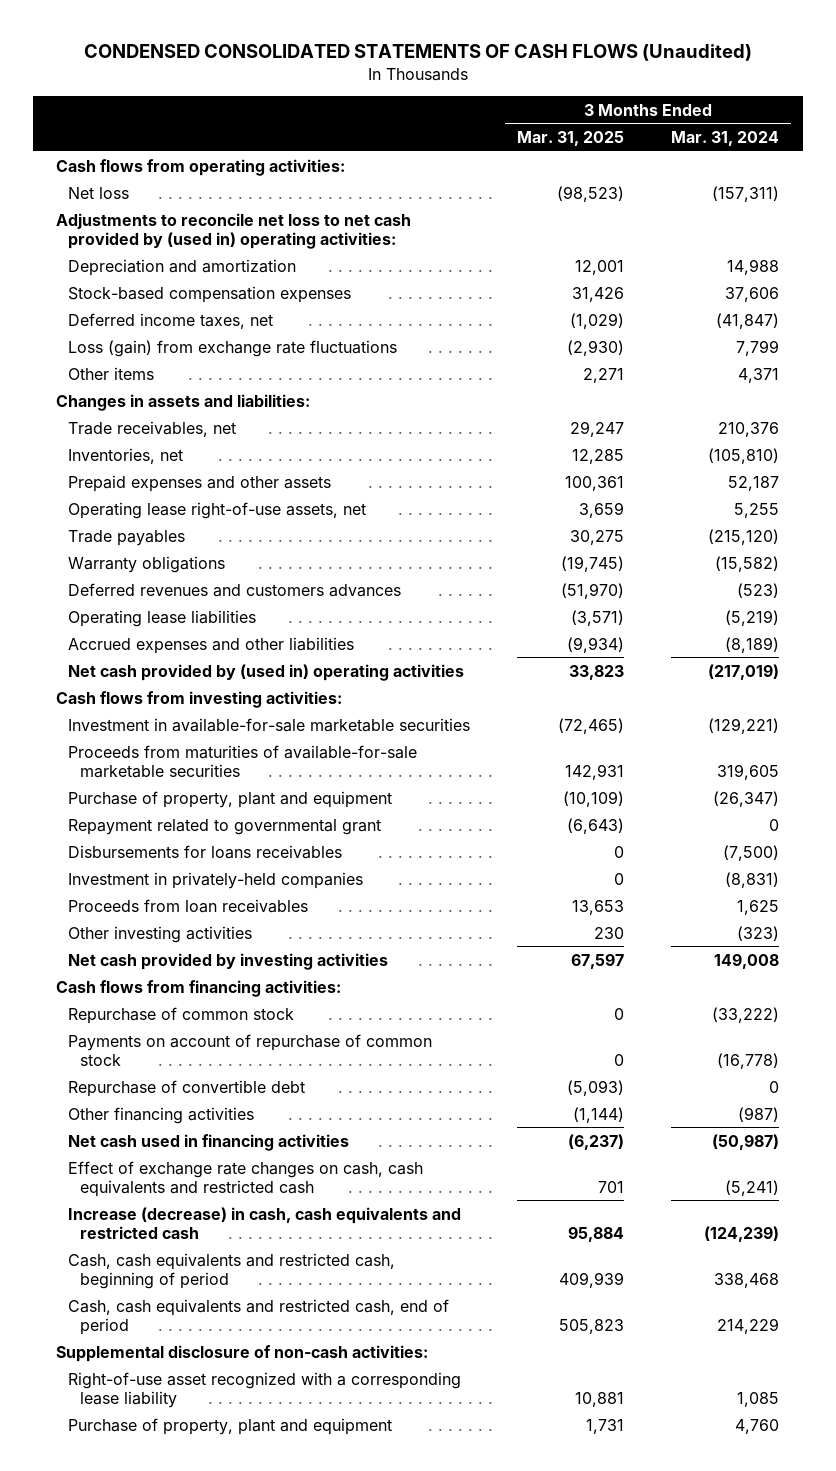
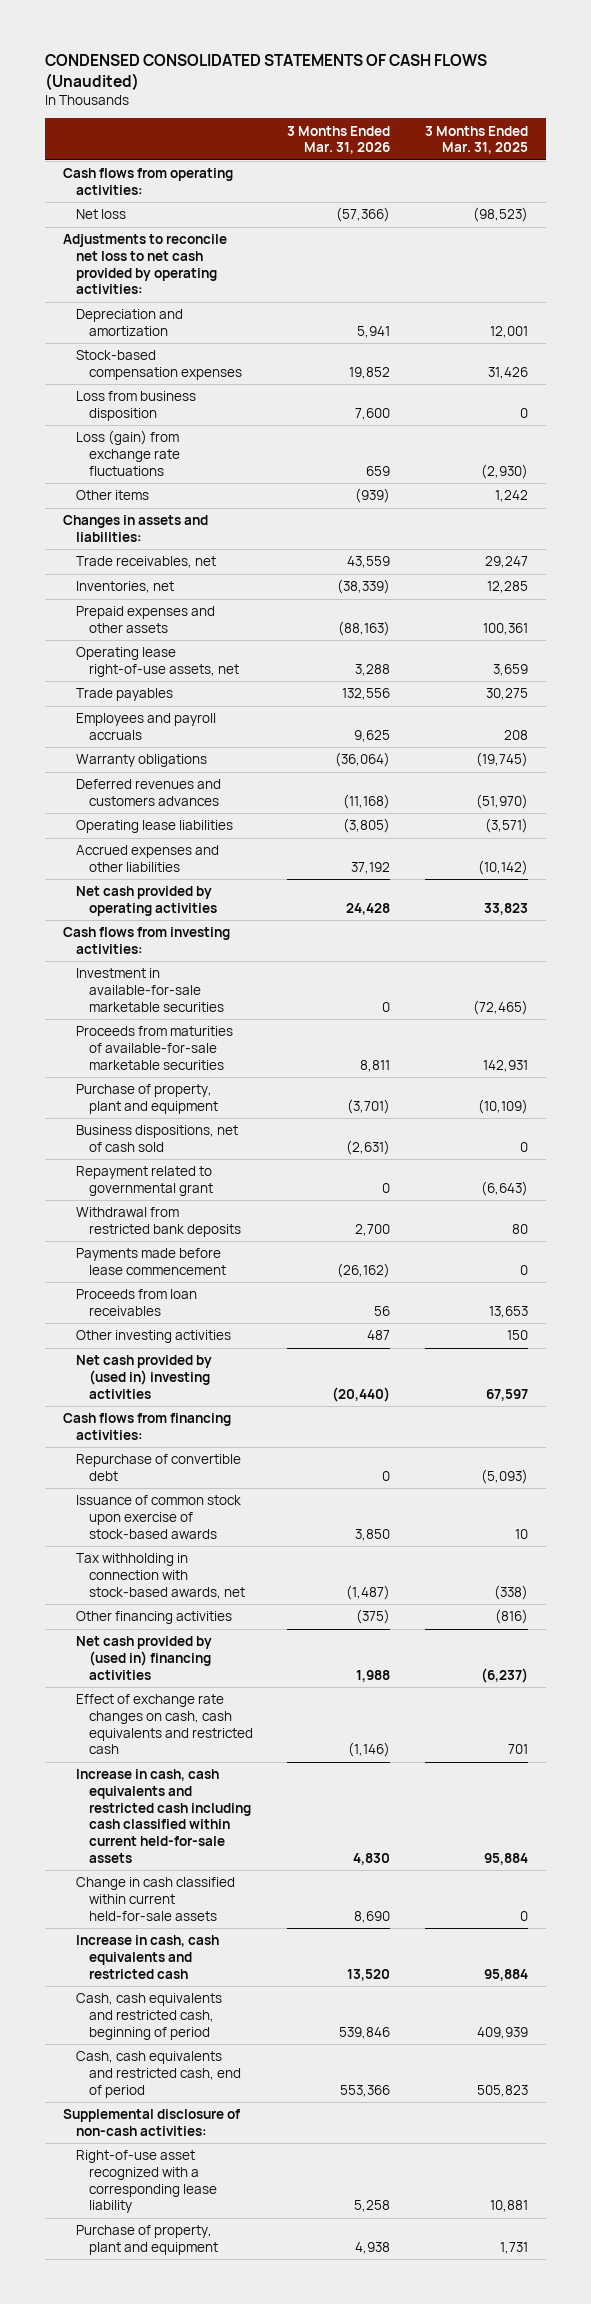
[671,131,780,147] Mar. 31, 2024 -> none
none -> [287,125,391,155] 3 Months Ended Mar. 31, 2026
[56,212,412,249] Adjustments to reconcile net loss to net cash provided by (used in) operating activities: -> [62,234,227,295] Adjustments to reconcile net loss to net cash provided by operating activities:
[67,312,273,329] Deferred income taxes, net -> none
none -> [75,391,196,421] Loss from business disposition
[583,367,625,383] 2,271 -> [495,490,529,503] 1,242
none -> [75,713,216,740] Employees and payroll accruals
[567,636,625,653] (9,934) -> [478,859,529,875] (10,142)
[67,663,464,681] Net cash provided by (used in) operating activities -> [75,886,217,916] Net cash provided by operating activities
none -> [75,1125,238,1152] Business dispositions, net of cash sold
[67,844,342,859] Disbursements for loans receivables -> none
[67,871,363,889] Investment in privately-held companies -> none
none -> [75,1207,241,1237] Withdrawal from restricted bank deposits
none -> [75,1248,226,1275] Payments made before lease commencement
[594,926,625,939] 230 -> [507,1330,529,1341] 150
[67,952,388,970] Net cash provided by investing activities -> [75,1355,212,1399] Net cash provided by (used in) investing activities
[67,1006,294,1024] Repurchase of common stock -> none
[67,1033,432,1066] Payments on account of repurchase of common stock -> none
none -> [75,1495,241,1539] Issuance of common stock upon exercise of stock-based awards
none -> [75,1553,245,1599] Tax withholding in connection with stock-based awards, net
[573,1106,625,1123] (1,144) -> [495,1609,529,1625] (816)
[67,1133,349,1151] Net cash used in financing activities -> [75,1636,212,1680] Net cash provided by (used in) financing activities
none -> [75,1769,251,1863] Increase in cash, cash equivalents and restricted cash including cash classified within current held-for-sale assets
none -> [75,1877,235,1921] Change in cash classified within current held-for-sale assets
[67,1206,461,1239] Increase (decrease) in cash, cash equivalents and restricted cash -> [75,1935,219,1979] Increase in cash, cash equivalents and restricted cash

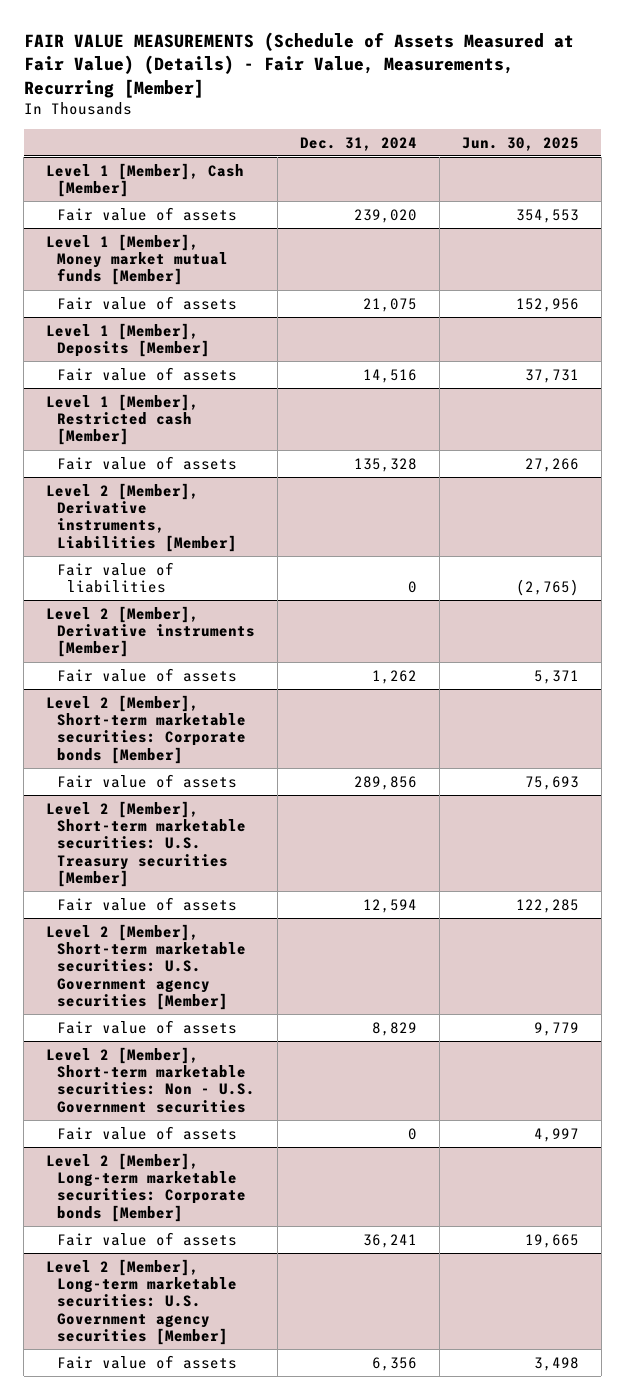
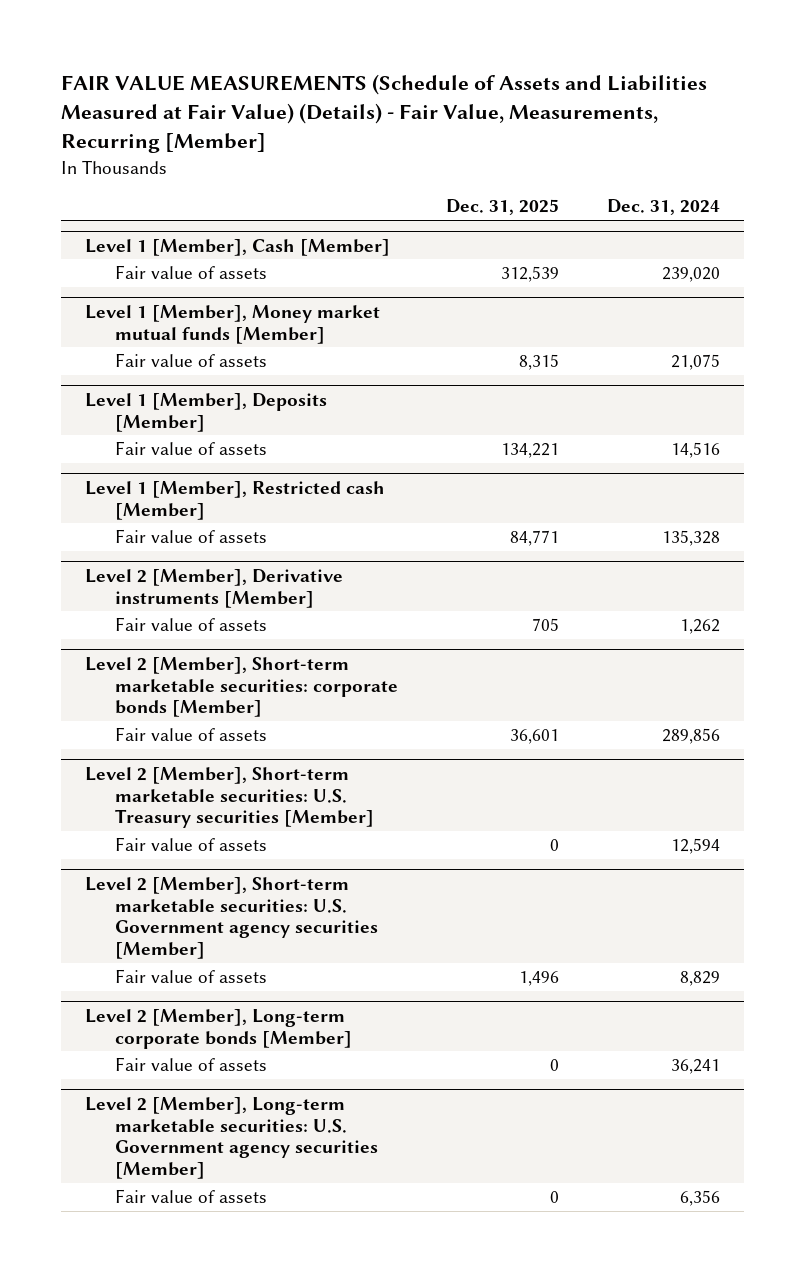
[23,32,574,98] FAIR VALUE MEASUREMENTS (Schedule of Assets Measured at Fair Value) (Details) - Fair Value, Measurements, Recurring [Member] -> [61,74,708,154] FAIR VALUE MEASUREMENTS (Schedule of Assets and Liabilities Measured at Fair Value) (Details) - Fair Value, Measurements, Recurring [Member]
[461,136,579,151] Jun. 30, 2025 -> none
none -> [445,199,559,216] Dec. 31, 2025
[46,482,237,552] Level 2 [Member], Derivative instruments, Liabilities [Member] -> none
[56,561,174,594] Fair value of liabilities -> none
[46,694,246,764] Level 2 [Member], Short-term marketable securities: Corporate bonds [Member] -> [85,656,398,718] Level 2 [Member], Short-term marketable securities: corporate bonds [Member]
[46,1046,255,1113] Level 2 [Member], Short-term marketable securities: Non - U.S. Government securities -> none
[56,1125,237,1140] Fair value of assets -> none
[46,1152,246,1222] Level 2 [Member], Long-term marketable securities: Corporate bonds [Member] -> [85,1008,352,1049] Level 2 [Member], Long-term corporate bonds [Member]

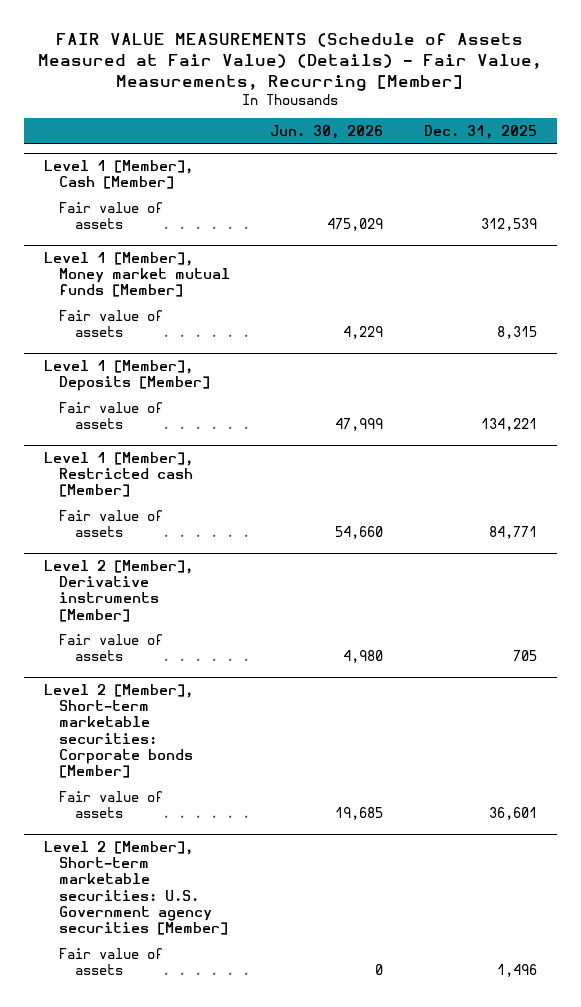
[61,74,708,154] FAIR VALUE MEASUREMENTS (Schedule of Assets and Liabilities Measured at Fair Value) (Details) - Fair Value, Measurements, Recurring [Member] -> [38,32,543,91] FAIR VALUE MEASUREMENTS (Schedule of Assets Measured at Fair Value) (Details) - Fair Value, Measurements, Recurring [Member]
[607,199,721,216] Dec. 31, 2024 -> none
none -> [270,124,384,139] Jun. 30, 2026
[85,656,398,718] Level 2 [Member], Short-term marketable securities: corporate bonds [Member] -> [44,683,194,779] Level 2 [Member], Short-term marketable securities: Corporate bonds [Member]
[85,766,374,829] Level 2 [Member], Short-term marketable securities: U.S. Treasury securities [Member] -> none
[114,836,267,851] Fair value of assets -> none
[85,1008,352,1049] Level 2 [Member], Long-term corporate bonds [Member] -> none
[114,1056,267,1071] Fair value of assets -> none
[85,1096,378,1180] Level 2 [Member], Long-term marketable securities: U.S. Government agency securities [Member] -> none
[114,1188,267,1203] Fair value of assets -> none

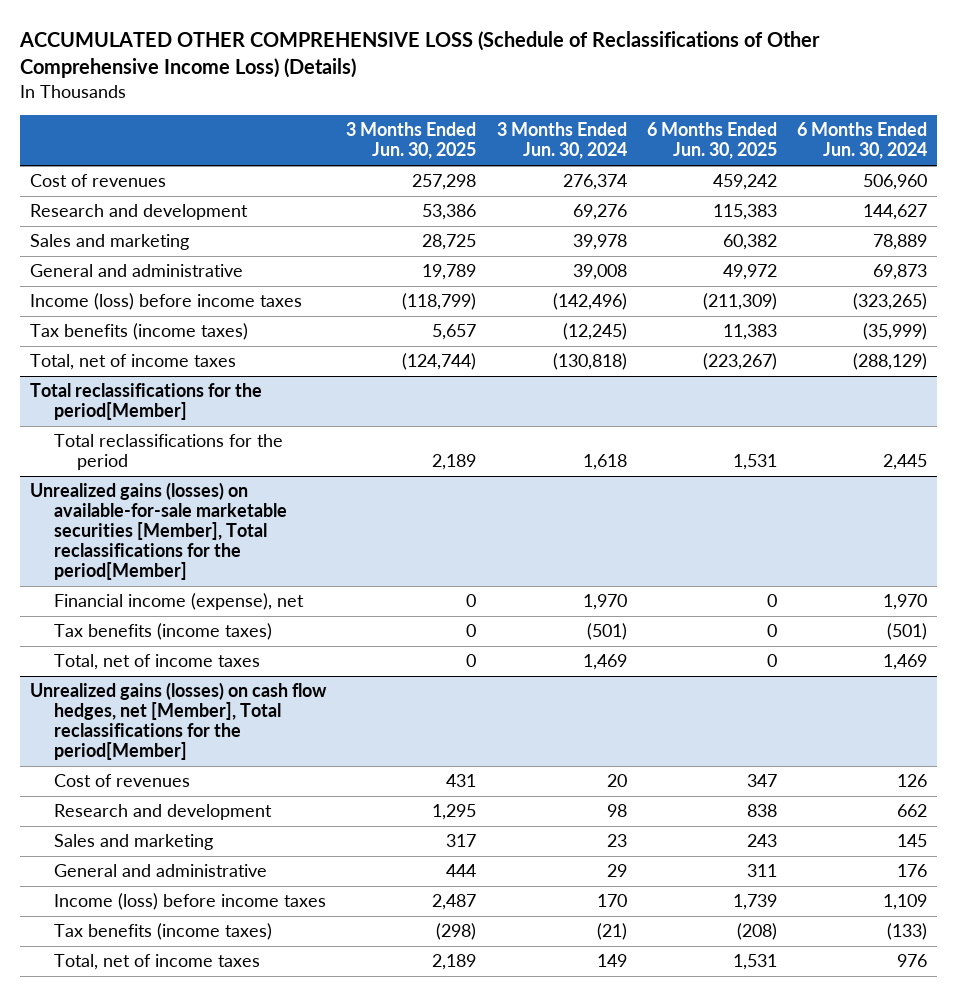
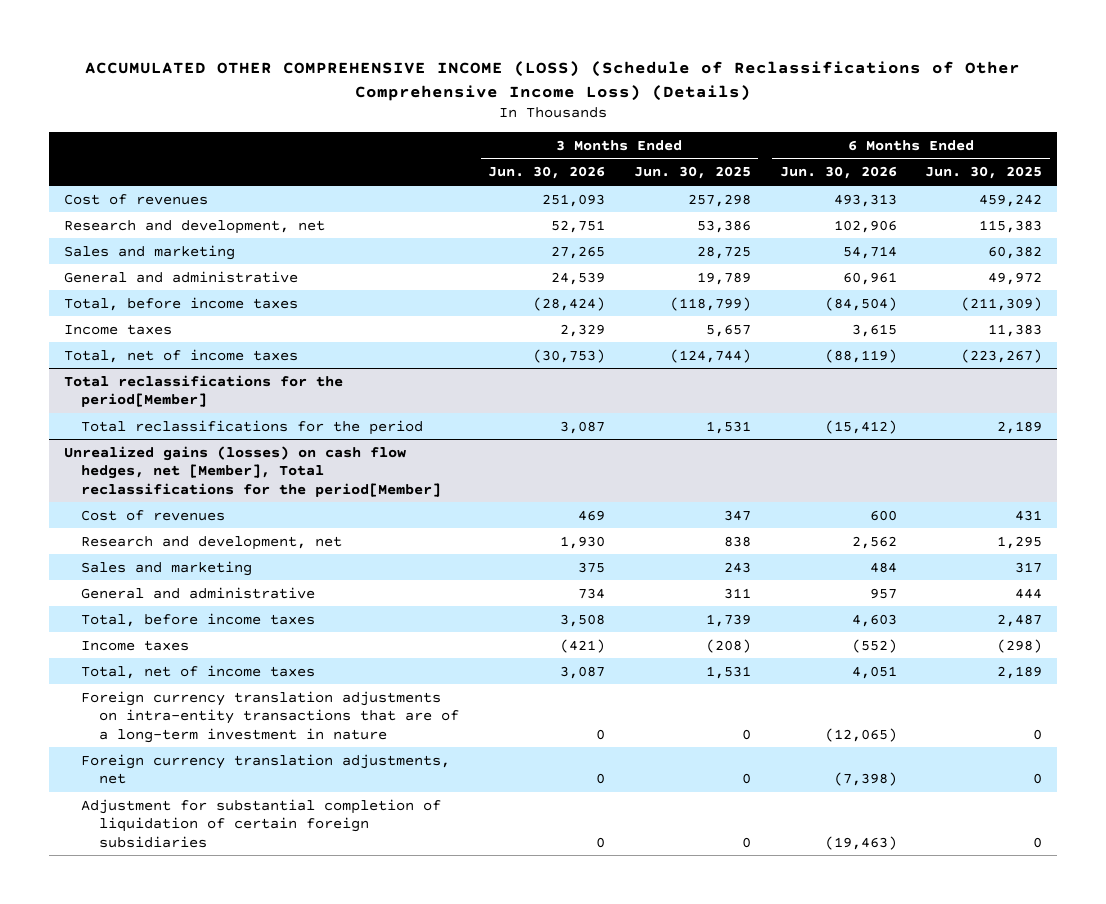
[19,31,821,79] ACCUMULATED OTHER COMPREHENSIVE LOSS (Schedule of Reclassifications of Other Comprehensive Income Loss) (Details) -> [85,60,1021,101] ACCUMULATED OTHER COMPREHENSIVE INCOME (LOSS) (Schedule of Reclassifications of Other Comprehensive Income Loss) (Details)
[496,122,627,160] 3 Months Ended Jun. 30, 2024 -> none
[796,122,927,160] 6 Months Ended Jun. 30, 2024 -> none
none -> [487,166,605,180] Jun. 30, 2026
none -> [779,166,897,180] Jun. 30, 2026
[30,204,249,221] Research and development -> [63,219,325,234] Research and development, net
[30,293,303,311] Income (loss) before income taxes -> [63,296,298,311] Total, before income taxes
[30,323,249,341] Tax benefits (income taxes) -> [63,323,172,335] Income taxes
[30,482,287,581] Unrealized gains (losses) on available-for-sale marketable securities [Member], Total reclassifications for the period[Member] -> none
[53,593,304,611] Financial income (expense), net -> none
[53,623,272,641] Tax benefits (income taxes) -> none
[53,654,260,671] Total, net of income taxes -> none
[432,454,477,471] 2,189 -> [705,420,751,434] 1,531
[732,454,777,471] 1,531 -> [997,420,1043,434] 2,189
[446,774,477,788] 431 -> [723,509,751,521] 347
[746,774,777,788] 347 -> [1015,509,1043,521] 431
[53,804,272,821] Research and development -> [81,535,343,550] Research and development, net
[432,804,477,821] 1,295 -> [723,535,751,547] 838
[746,804,777,818] 838 -> [997,535,1043,549] 1,295
[446,834,477,848] 317 -> [723,561,751,573] 243
[746,834,777,848] 243 -> [1015,561,1043,573] 317
[446,864,477,878] 444 -> [723,587,751,599] 311
[746,864,777,878] 311 -> [1015,587,1043,599] 444
[53,893,326,911] Income (loss) before income taxes -> [81,612,316,627] Total, before income taxes
[432,894,477,911] 2,487 -> [705,613,751,627] 1,739
[732,894,777,911] 1,739 -> [997,613,1043,627] 2,487
[53,923,272,941] Tax benefits (income taxes) -> [81,639,190,651] Income taxes
[436,923,477,941] (298) -> [705,638,751,653] (208)
[736,923,777,941] (208) -> [997,638,1043,653] (298)
[432,954,477,971] 2,189 -> [705,665,751,679] 1,531
[732,954,777,971] 1,531 -> [997,665,1043,679] 2,189
none -> [81,690,460,743] Foreign currency translation adjustments on intra-entity transactions that are of a long-term investment in nature
none -> [81,753,451,785] Foreign currency translation adjustments, net
none -> [81,798,442,848] Adjustment for substantial completion of liquidation of certain foreign subsidiaries

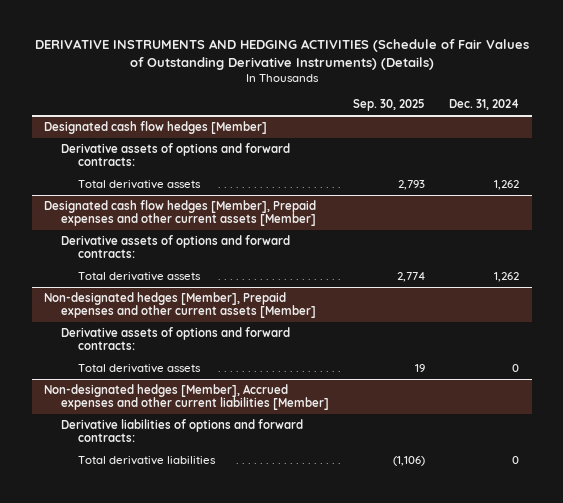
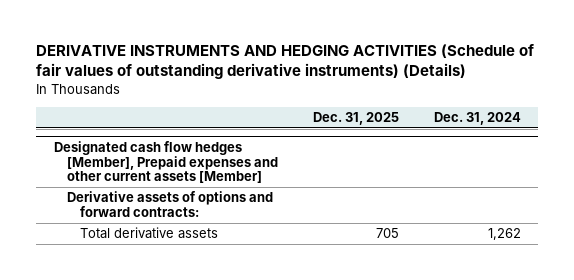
[34,39,529,70] DERIVATIVE INSTRUMENTS AND HEDGING ACTIVITIES (Schedule of Fair Values of Outstanding Derivative Instruments) (Details) -> [36,44,535,80] DERIVATIVE INSTRUMENTS AND HEDGING ACTIVITIES (Schedule of fair values of outstanding derivative instruments) (Details)
[353,99,426,112] Sep. 30, 2025 -> none
none -> [312,111,399,125] Dec. 31, 2025
[43,120,267,134] Designated cash flow hedges [Member] -> none
[60,142,290,167] Derivative assets of options and forward contracts: -> none
[77,179,201,189] Total derivative assets -> none
[43,291,316,319] Non-designated hedges [Member], Prepaid expenses and other current assets [Member] -> none
[60,326,290,351] Derivative assets of options and forward contracts: -> none
[77,363,201,373] Total derivative assets -> none
[43,383,329,411] Non-designated hedges [Member], Accrued expenses and other current liabilities [Member] -> none
[60,418,303,443] Derivative liabilities of options and forward contracts: -> none
[77,455,216,465] Total derivative liabilities -> none

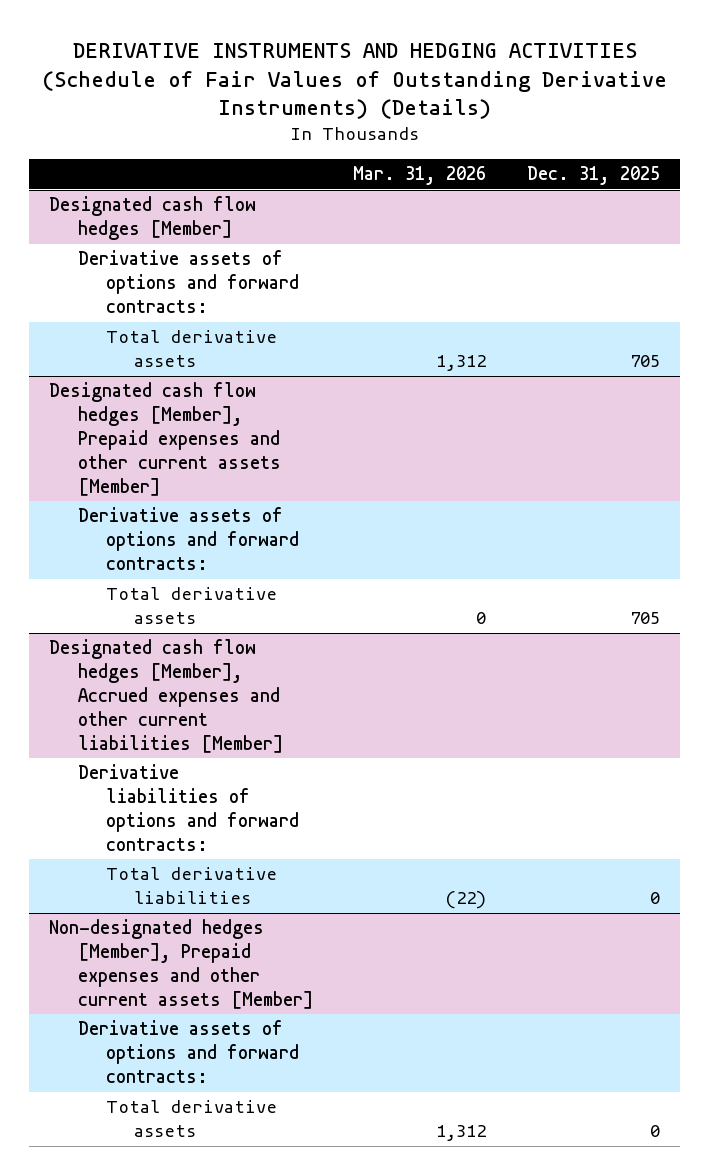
[36,44,535,80] DERIVATIVE INSTRUMENTS AND HEDGING ACTIVITIES (Schedule of fair values of outstanding derivative instruments) (Details) -> [41,42,667,120] DERIVATIVE INSTRUMENTS AND HEDGING ACTIVITIES (Schedule of Fair Values of Outstanding Derivative Instruments) (Details)
[433,111,521,125] Dec. 31, 2024 -> none
none -> [353,166,487,186] Mar. 31, 2026
none -> [49,196,257,241] Designated cash flow hedges [Member]
none -> [77,250,300,314] Derivative assets of options and forward contracts:
none -> [106,330,278,368] Total derivative assets
none -> [49,639,283,753] Designated cash flow hedges [Member], Accrued expenses and other current liabilities [Member]
none -> [77,764,300,851] Derivative liabilities of options and forward contracts:
none -> [106,867,278,905] Total derivative liabilities
none -> [49,919,313,1009] Non-designated hedges [Member], Prepaid expenses and other current assets [Member]
none -> [77,1020,300,1084] Derivative assets of options and forward contracts:
none -> [106,1100,278,1138] Total derivative assets

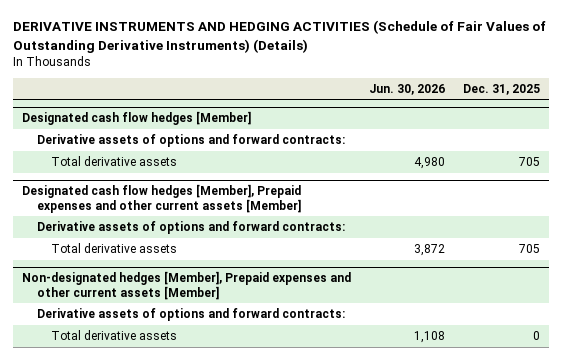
[353,166,487,186] Mar. 31, 2026 -> none
none -> [369,83,446,95] Jun. 30, 2026
[49,639,283,753] Designated cash flow hedges [Member], Accrued expenses and other current liabilities [Member] -> none
[77,764,300,851] Derivative liabilities of options and forward contracts: -> none
[106,867,278,905] Total derivative liabilities -> none

